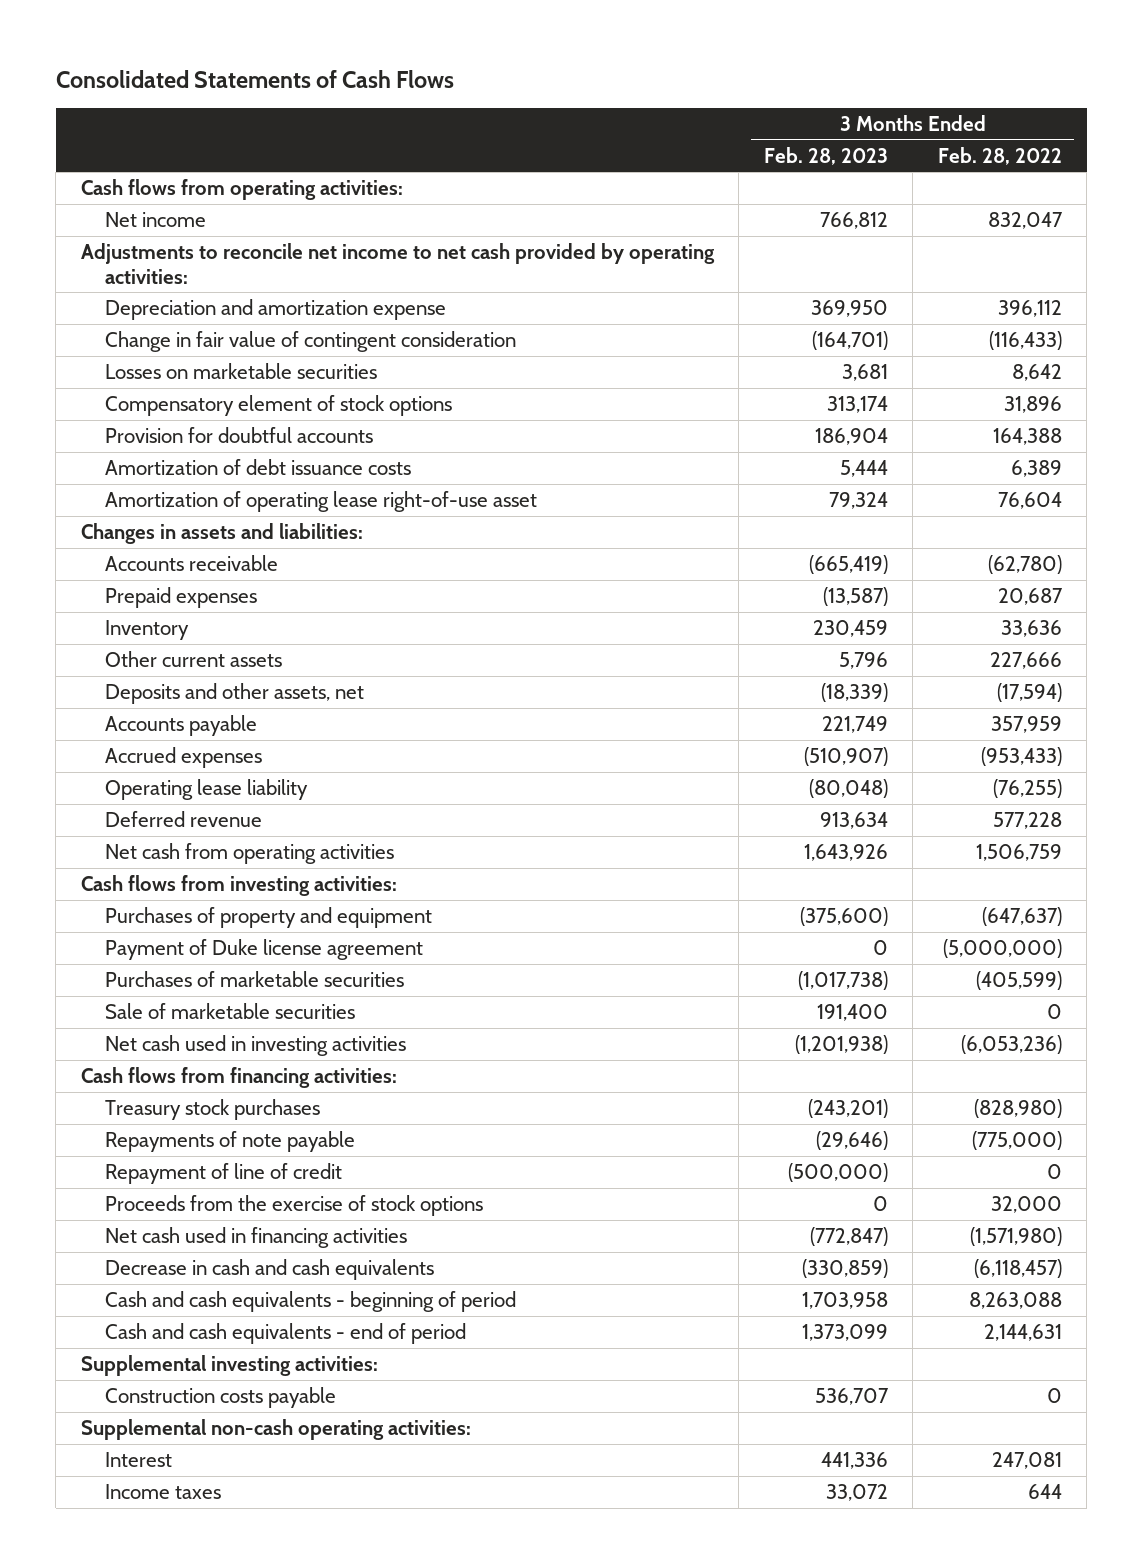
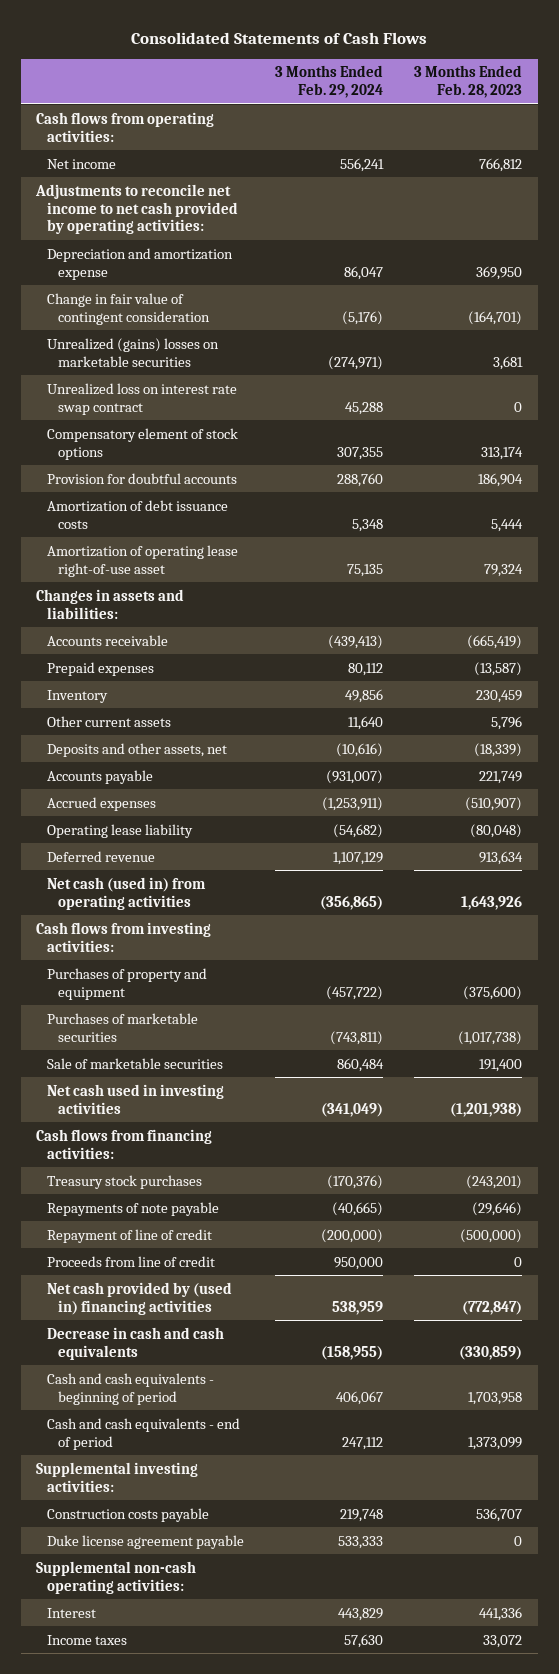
[937,146,1062,165] Feb. 28, 2022 -> none
none -> [275,65,384,99] 3 Months Ended Feb. 29, 2024
[105,362,378,379] Losses on marketable securities -> [47,337,220,367] Unrealized (gains) losses on marketable securities
none -> [47,382,238,415] Unrealized loss on interest rate swap contract
[105,842,395,864] Net cash from operating activities -> [47,876,207,910] Net cash (used in) from operating activities
[105,938,424,960] Payment of Duke license agreement -> none
[105,1194,484,1216] Proceeds from the exercise of stock options -> none
none -> [47,1255,216,1267] Proceeds from line of credit
[105,1226,408,1248] Net cash used in financing activities -> [47,1281,233,1315] Net cash provided by (used in) financing activities
none -> [47,1534,245,1549] Duke license agreement payable

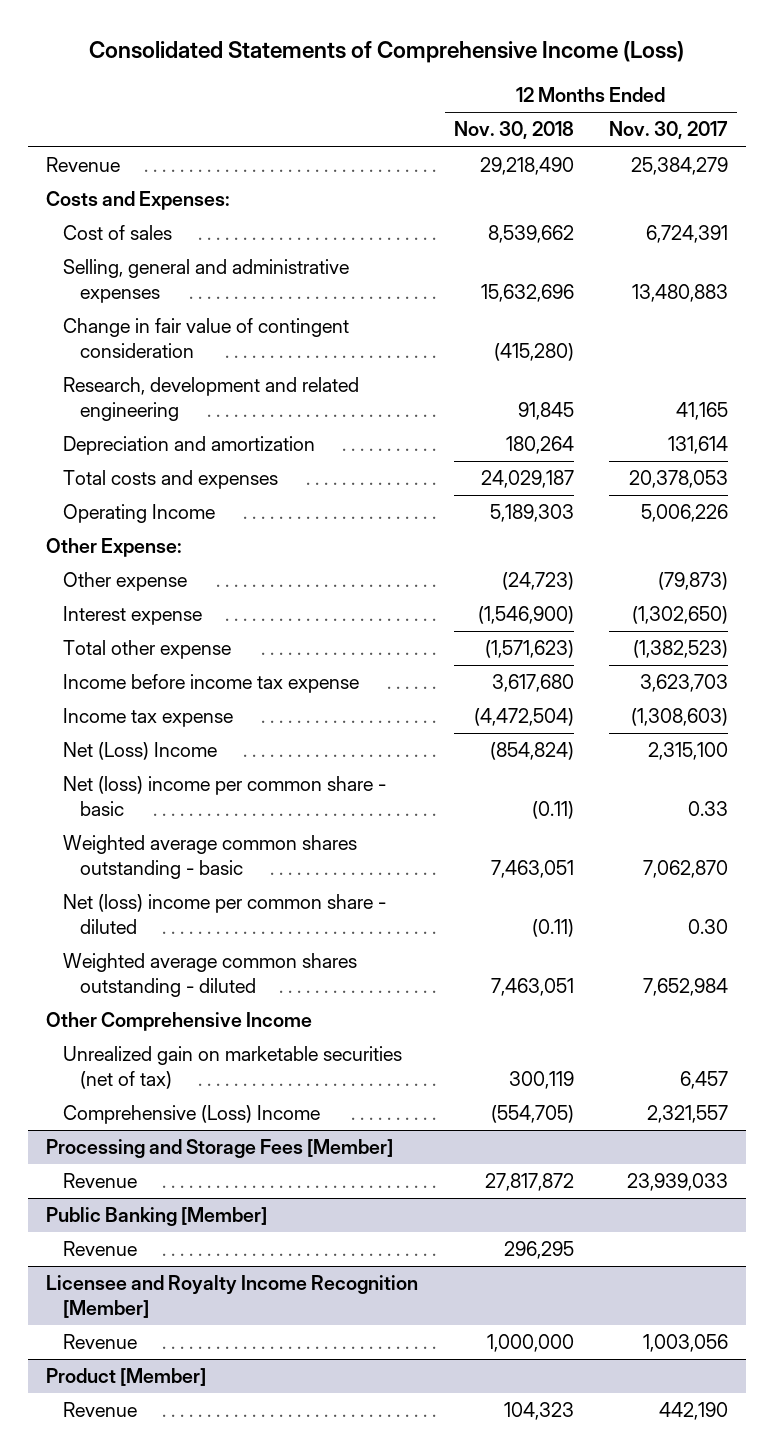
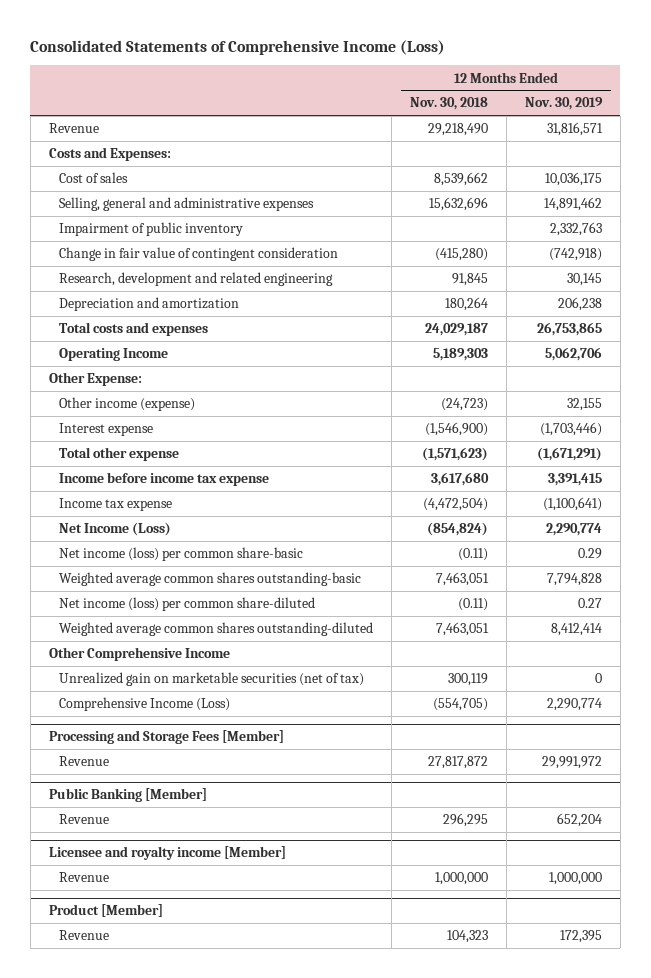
[609,121,729,140] Nov. 30, 2017 -> none
none -> [524,97,603,111] Nov. 30, 2019
none -> [59,222,244,237] Impairment of public inventory
[62,572,187,592] Other expense -> [59,397,196,412] Other income (expense)
[62,742,217,761] Net (Loss) Income -> [59,522,172,537] Net Income (Loss)
[62,776,386,816] Net (loss) income per common share - basic -> [59,547,304,562] Net income (loss) per common share-basic
[62,835,357,879] Weighted average common shares outstanding - basic -> [59,572,362,587] Weighted average common shares outstanding-basic
[62,894,386,934] Net (loss) income per common share - diluted -> [59,597,316,612] Net income (loss) per common share-diluted
[62,953,357,997] Weighted average common shares outstanding - diluted -> [59,622,374,637] Weighted average common shares outstanding-diluted
[62,1105,320,1125] Comprehensive (Loss) Income -> [59,697,231,712] Comprehensive Income (Loss)
[46,1275,419,1318] Licensee and Royalty Income Recognition [Member] -> [48,846,286,861] Licensee and royalty income [Member]

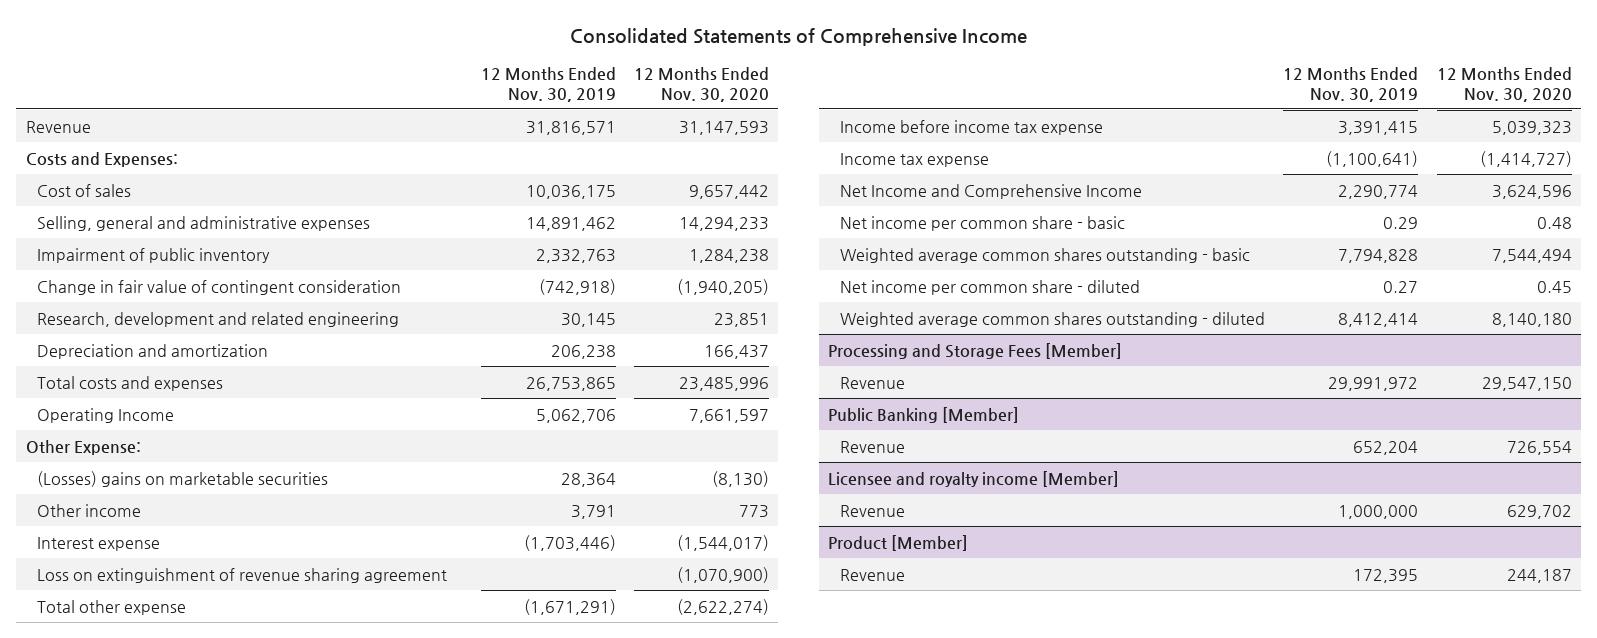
[30,39,446,55] Consolidated Statements of Comprehensive Income (Loss) -> [569,27,1027,46] Consolidated Statements of Comprehensive Income
[410,97,489,111] Nov. 30, 2018 -> none
none -> [634,67,770,102] 12 Months Ended Nov. 30, 2020
none -> [37,470,329,487] (Losses) gains on marketable securities
[59,397,196,412] Other income (expense) -> [37,503,142,517] Other income
[566,398,602,412] 32,155 -> [570,504,616,519] 3,791
none -> [37,567,448,583] Loss on extinguishment of revenue sharing agreement
[48,647,230,662] Other Comprehensive Income -> none
[59,672,365,687] Unrealized gain on marketable securities (net of tax) -> none
[59,697,231,712] Comprehensive Income (Loss) -> none
[59,522,172,537] Net Income (Loss) -> [839,183,1142,199] Net Income and Comprehensive Income
[59,547,304,562] Net income (loss) per common share-basic -> [839,215,1125,231] Net income per common share - basic
[59,572,362,587] Weighted average common shares outstanding-basic -> [839,247,1250,263] Weighted average common shares outstanding - basic
[59,597,316,612] Net income (loss) per common share-diluted -> [839,279,1140,295] Net income per common share - diluted
[59,622,374,637] Weighted average common shares outstanding-diluted -> [839,311,1265,327] Weighted average common shares outstanding - diluted

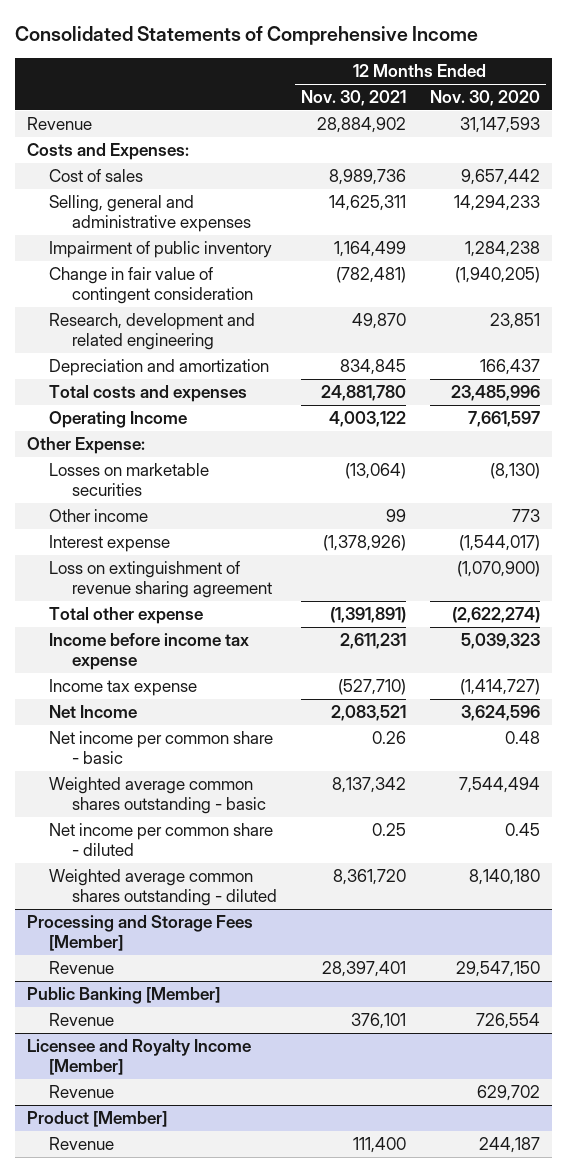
[480,67,616,102] 12 Months Ended Nov. 30, 2019 -> none
none -> [300,90,406,107] Nov. 30, 2021
[37,470,329,487] (Losses) gains on marketable securities -> [49,463,210,497] Losses on marketable securities
[839,183,1142,199] Net Income and Comprehensive Income -> [49,705,138,719] Net Income
[828,470,1120,487] Licensee and royalty income [Member] -> [27,1039,252,1076] Licensee and Royalty Income [Member]

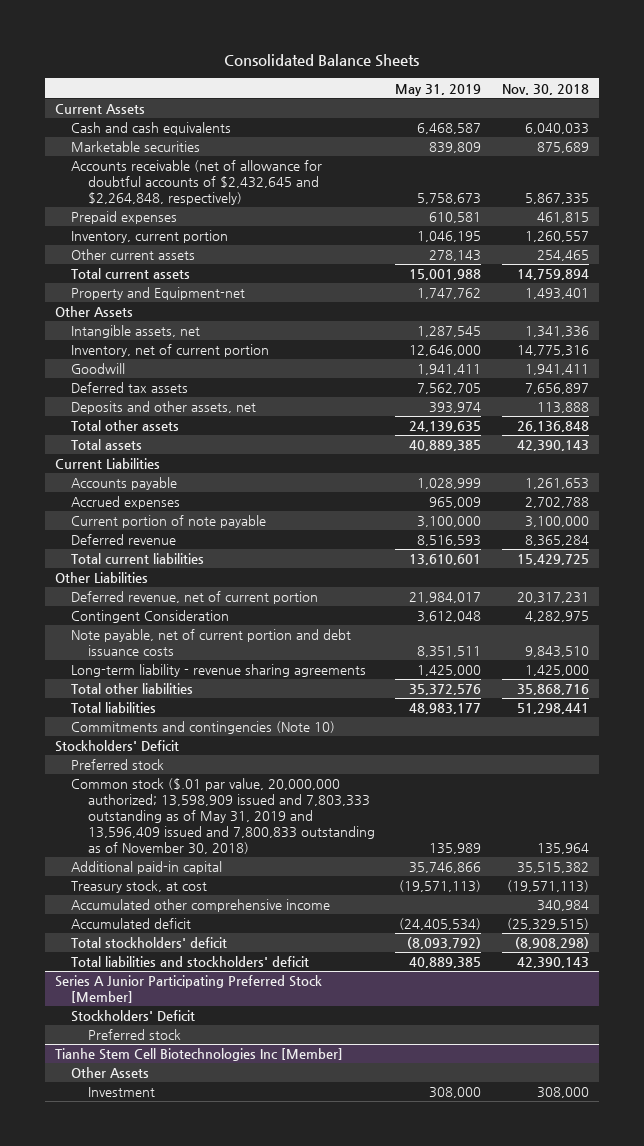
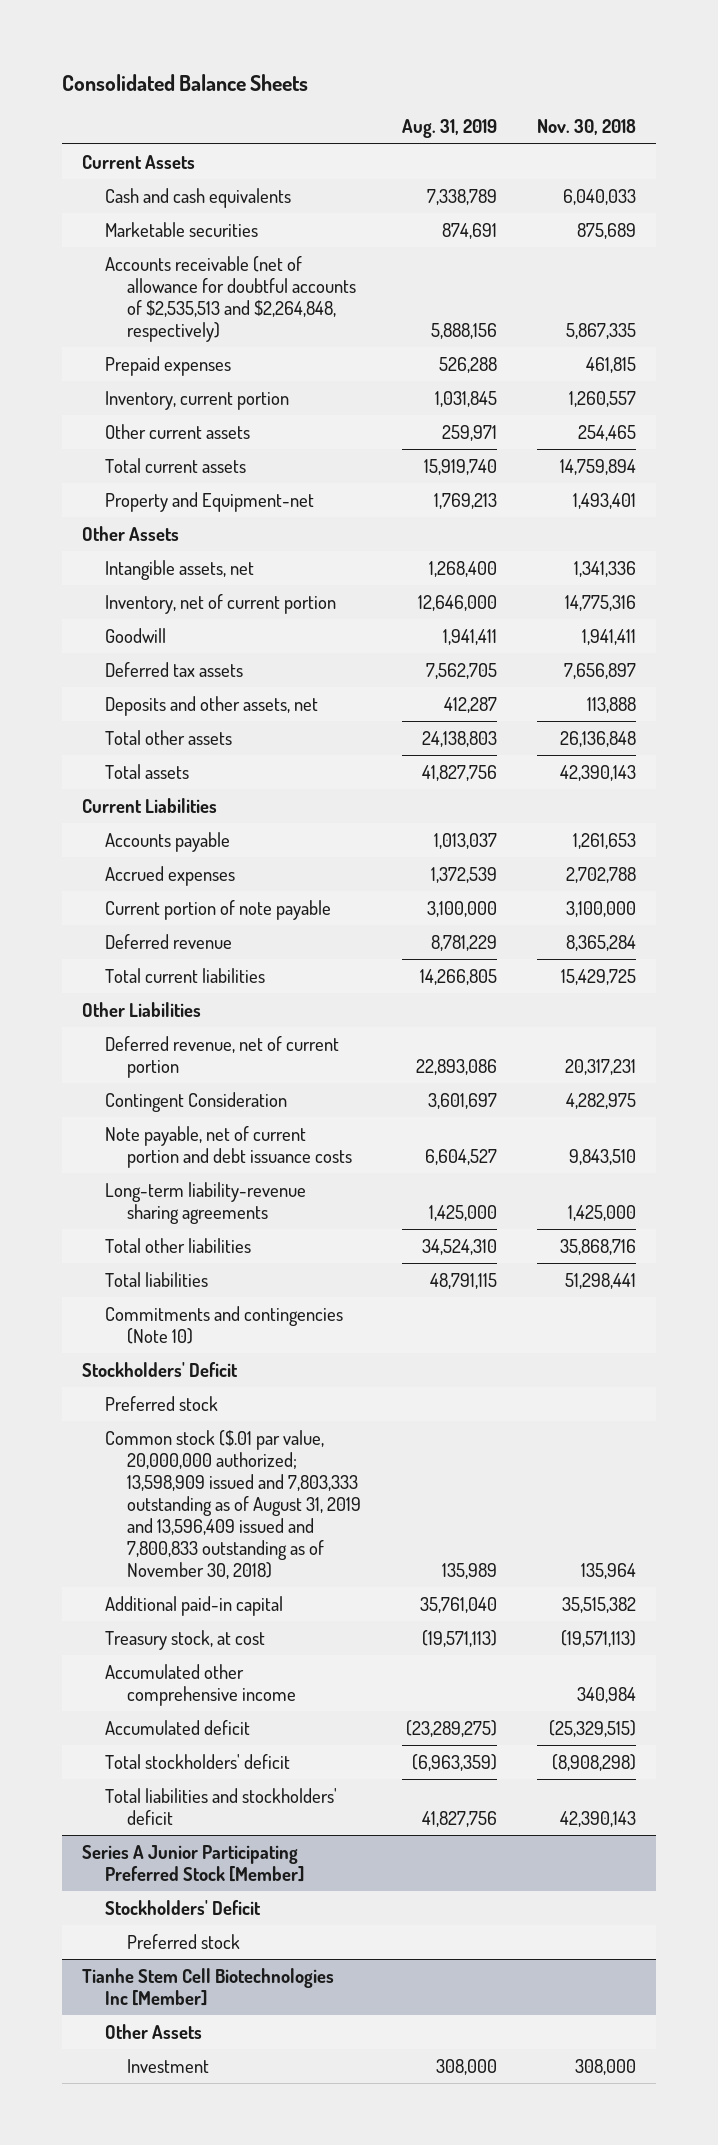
[395,83,482,96] May 31, 2019 -> none
none -> [401,119,497,139] Aug. 31, 2019
[71,160,323,205] Accounts receivable (net of allowance for doubtful accounts of $2,432,645 and $2,264,848, respectively) -> [104,255,357,343] Accounts receivable (net of allowance for doubtful accounts of $2,535,513 and $2,264,848, respectively)
[71,664,367,678] Long-term liability - revenue sharing agreements -> [104,1181,306,1224] Long-term liability-revenue sharing agreements
[71,778,375,854] Common stock ($.01 par value, 20,000,000 authorized; 13,598,909 issued and 7,803,333 outstanding as of May 31, 2019 and 13,596,409 issued and 7,800,833 outstanding as of November 30, 2018) -> [104,1429,362,1580] Common stock ($.01 par value, 20,000,000 authorized; 13,598,909 issued and 7,803,333 outstanding as of August 31, 2019 and 13,596,409 issued and 7,800,833 outstanding as of November 30, 2018)

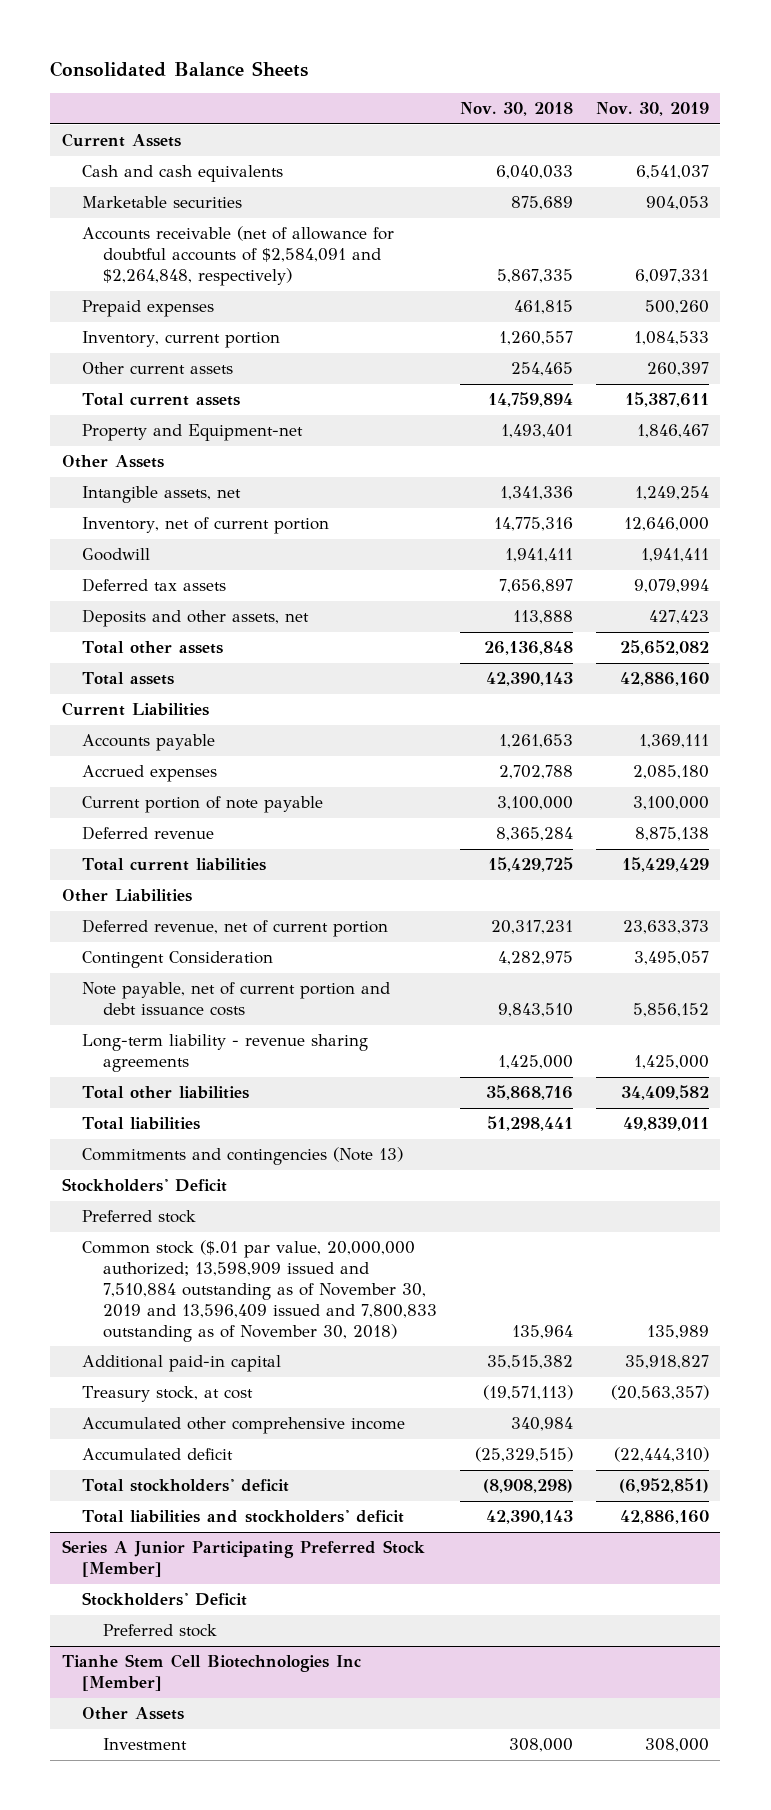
[401,119,497,139] Aug. 31, 2019 -> none
none -> [595,102,709,117] Nov. 30, 2019
[104,255,357,343] Accounts receivable (net of allowance for doubtful accounts of $2,535,513 and $2,264,848, respectively) -> [82,226,395,286] Accounts receivable (net of allowance for doubtful accounts of $2,584,091 and $2,264,848, respectively)
[104,1181,306,1224] Long-term liability-revenue sharing agreements -> [82,1034,369,1073] Long-term liability - revenue sharing agreements
[104,1305,343,1344] Commitments and contingencies (Note 10) -> [82,1147,404,1166] Commitments and contingencies (Note 13)
[104,1429,362,1580] Common stock ($.01 par value, 20,000,000 authorized; 13,598,909 issued and 7,803,333 outstanding as of August 31, 2019 and 13,596,409 issued and 7,800,833 outstanding as of November 30, 2018) -> [82,1240,437,1342] Common stock ($.01 par value, 20,000,000 authorized; 13,598,909 issued and 7,510,884 outstanding as of November 30, 2019 and 13,596,409 issued and 7,800,833 outstanding as of November 30, 2018)

